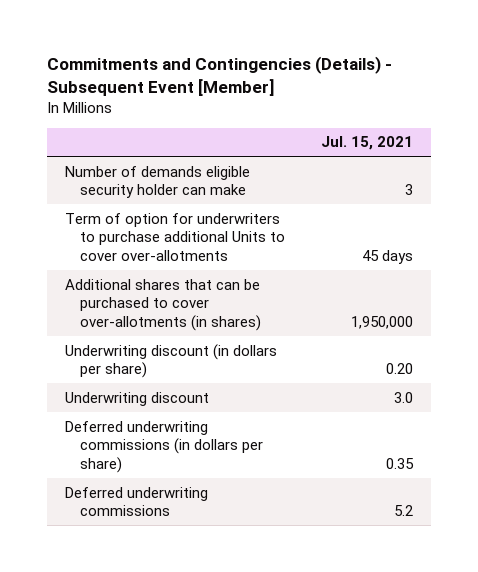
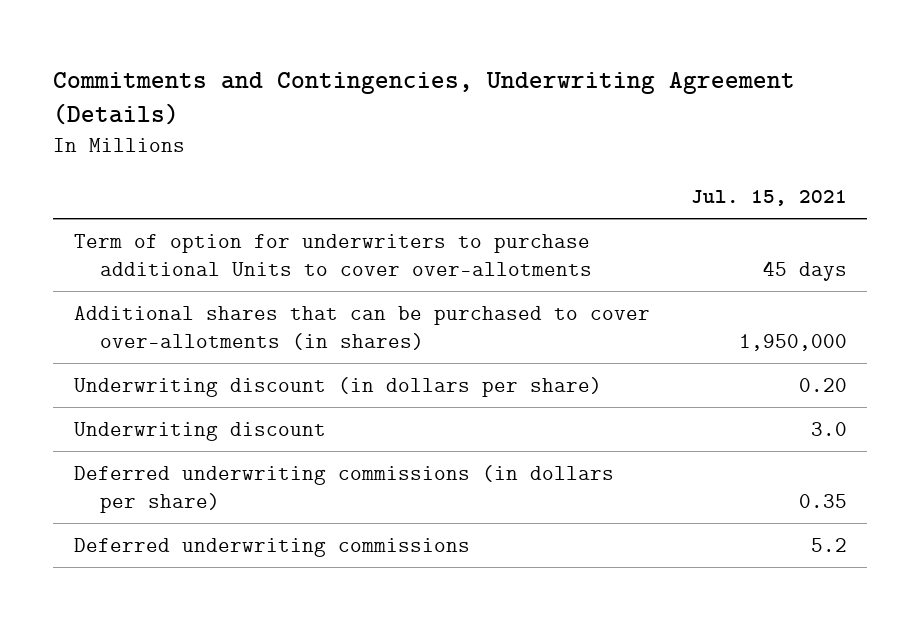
[46,55,392,96] Commitments and Contingencies (Details) - Subsequent Event [Member] -> [53,71,796,126] Commitments and Contingencies, Underwriting Agreement (Details)
[64,165,250,199] Number of demands eligible security holder can make -> none

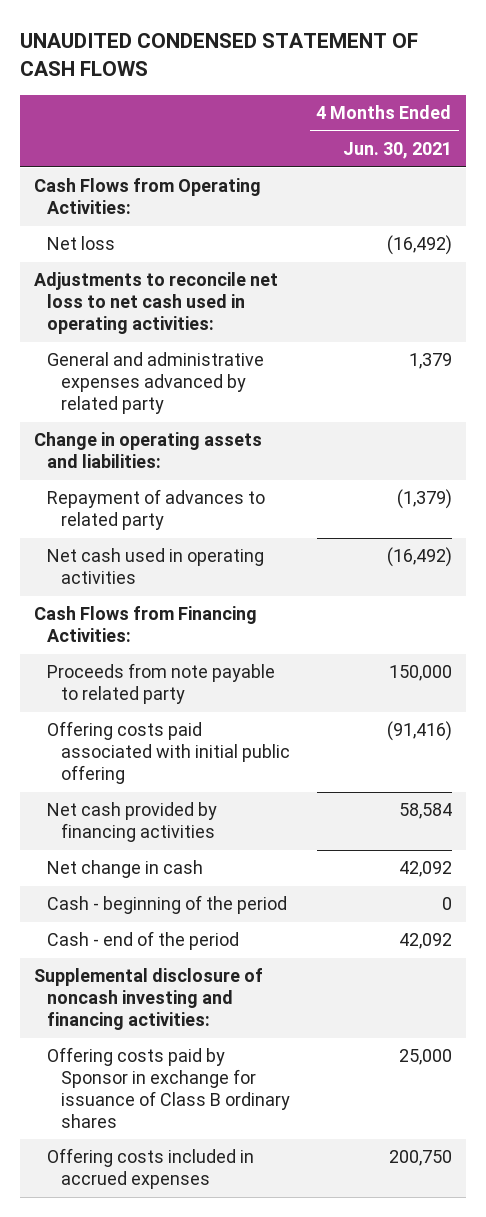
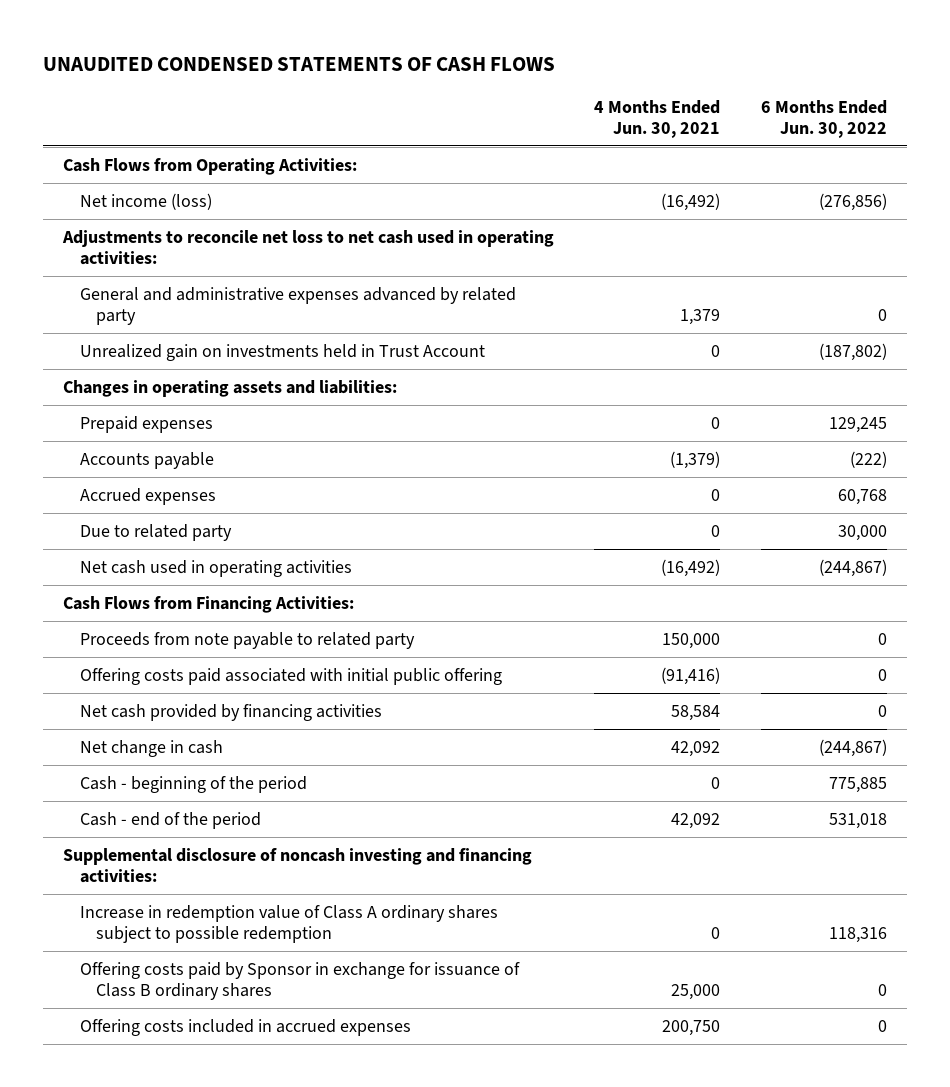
[20,33,419,77] UNAUDITED CONDENSED STATEMENT OF CASH FLOWS -> [42,56,555,71] UNAUDITED CONDENSED STATEMENTS OF CASH FLOWS
none -> [760,99,887,139] 6 Months Ended Jun. 30, 2022
[47,236,116,251] Net loss -> [79,192,212,210] Net income (loss)
none -> [79,343,485,361] Unrealized gain on investments held in Trust Account
[34,432,263,469] Change in operating assets and liabilities: -> [63,379,398,397] Changes in operating assets and liabilities:
none -> [79,415,213,433] Prepaid expenses
[47,489,266,531] Repayment of advances to related party -> [79,451,214,469] Accounts payable
none -> [79,487,216,505] Accrued expenses
none -> [79,523,232,541] Due to related party
none -> [79,904,498,944] Increase in redemption value of Class A ordinary shares subject to possible redemption

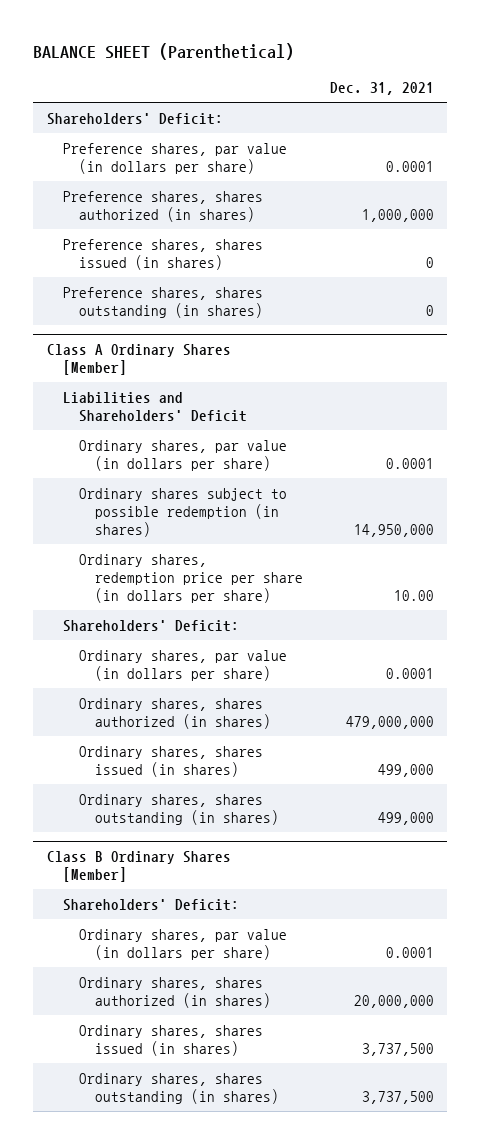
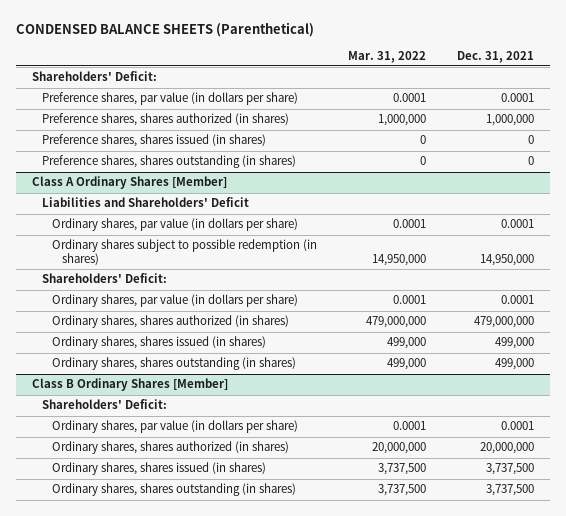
[33,42,295,60] BALANCE SHEET (Parenthetical) -> [16,21,315,37] CONDENSED BALANCE SHEETS (Parenthetical)
none -> [348,50,427,63] Mar. 31, 2022
[78,553,303,604] Ordinary shares, redemption price per share (in dollars per share) -> none

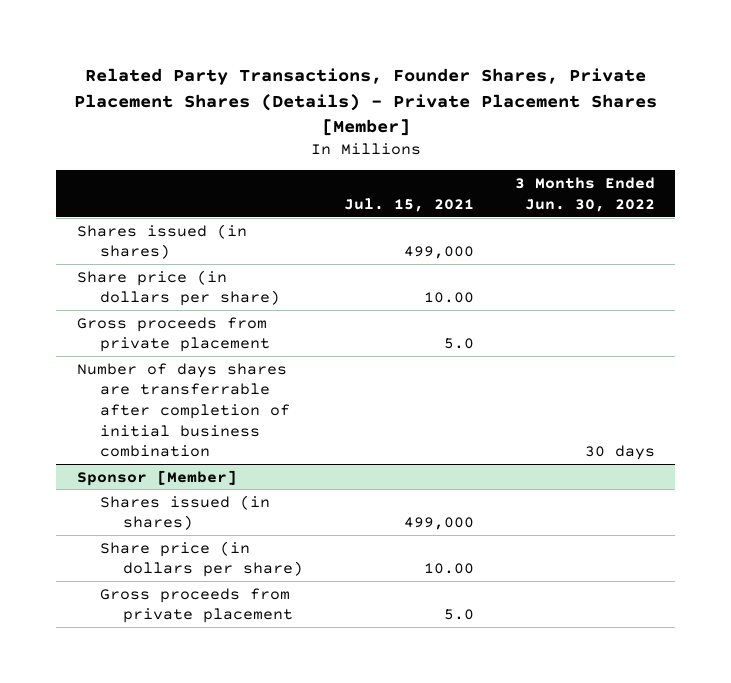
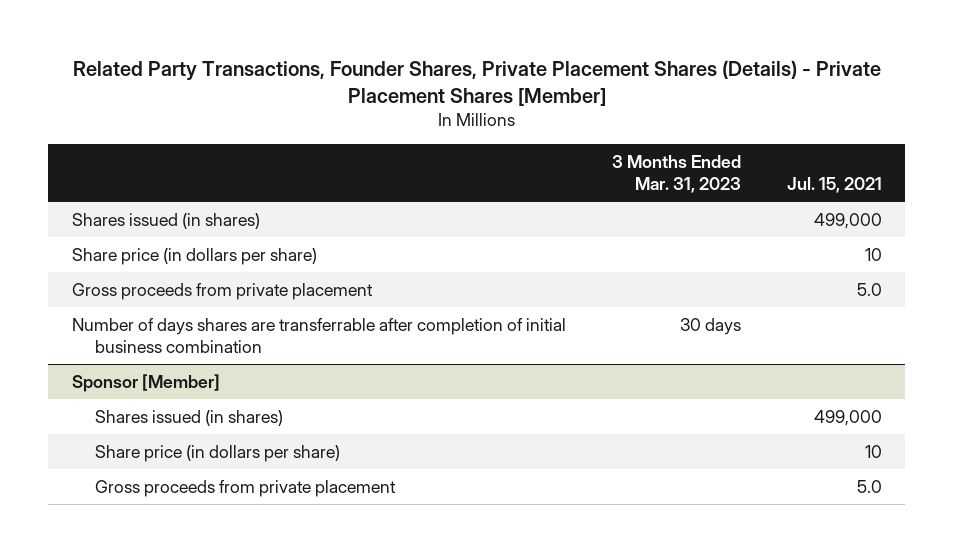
[514,176,655,212] 3 Months Ended Jun. 30, 2022 -> none
none -> [611,154,741,194] 3 Months Ended Mar. 31, 2023
[423,292,474,304] 10.00 -> [865,247,883,261] 10
[423,563,474,575] 10.00 -> [865,444,883,458] 10

